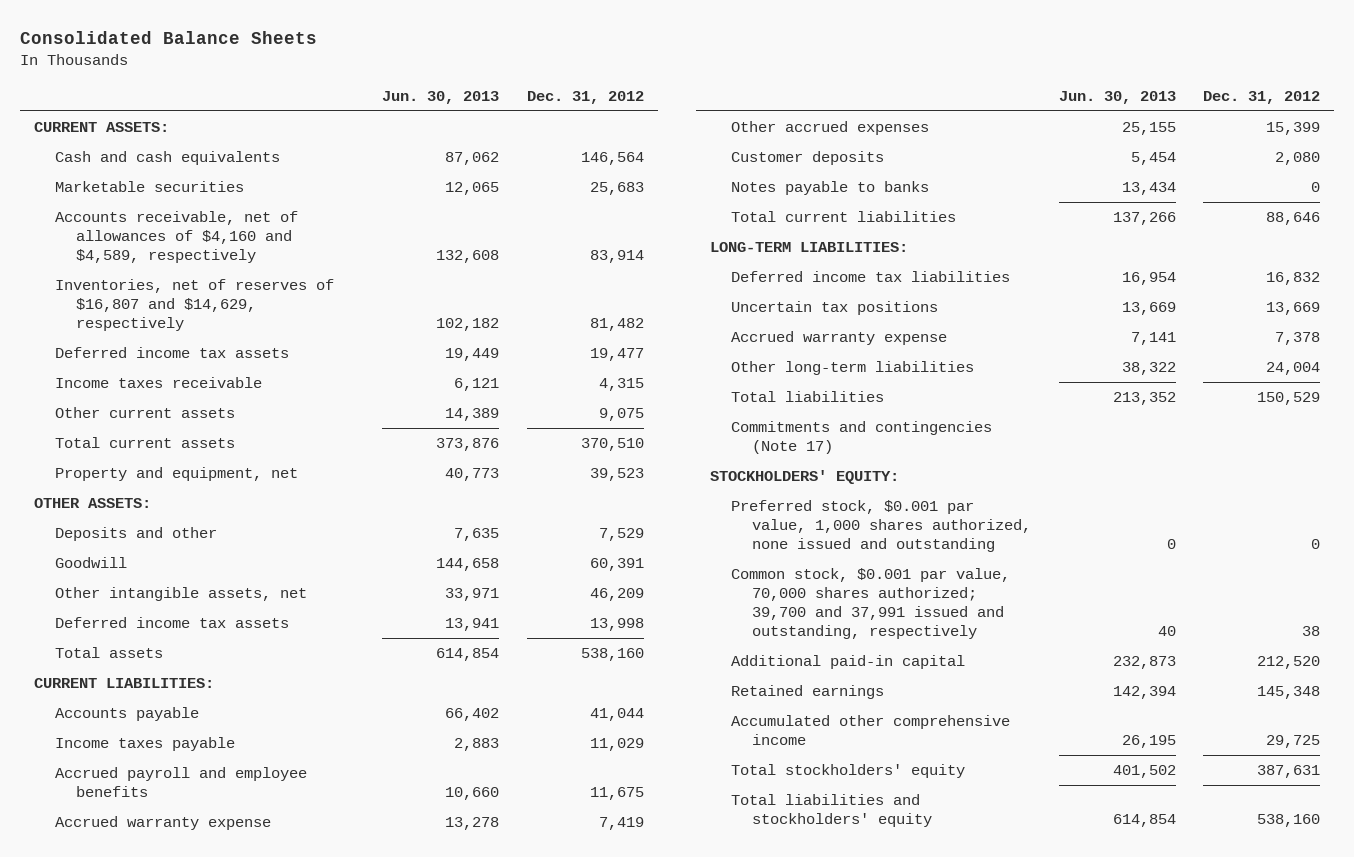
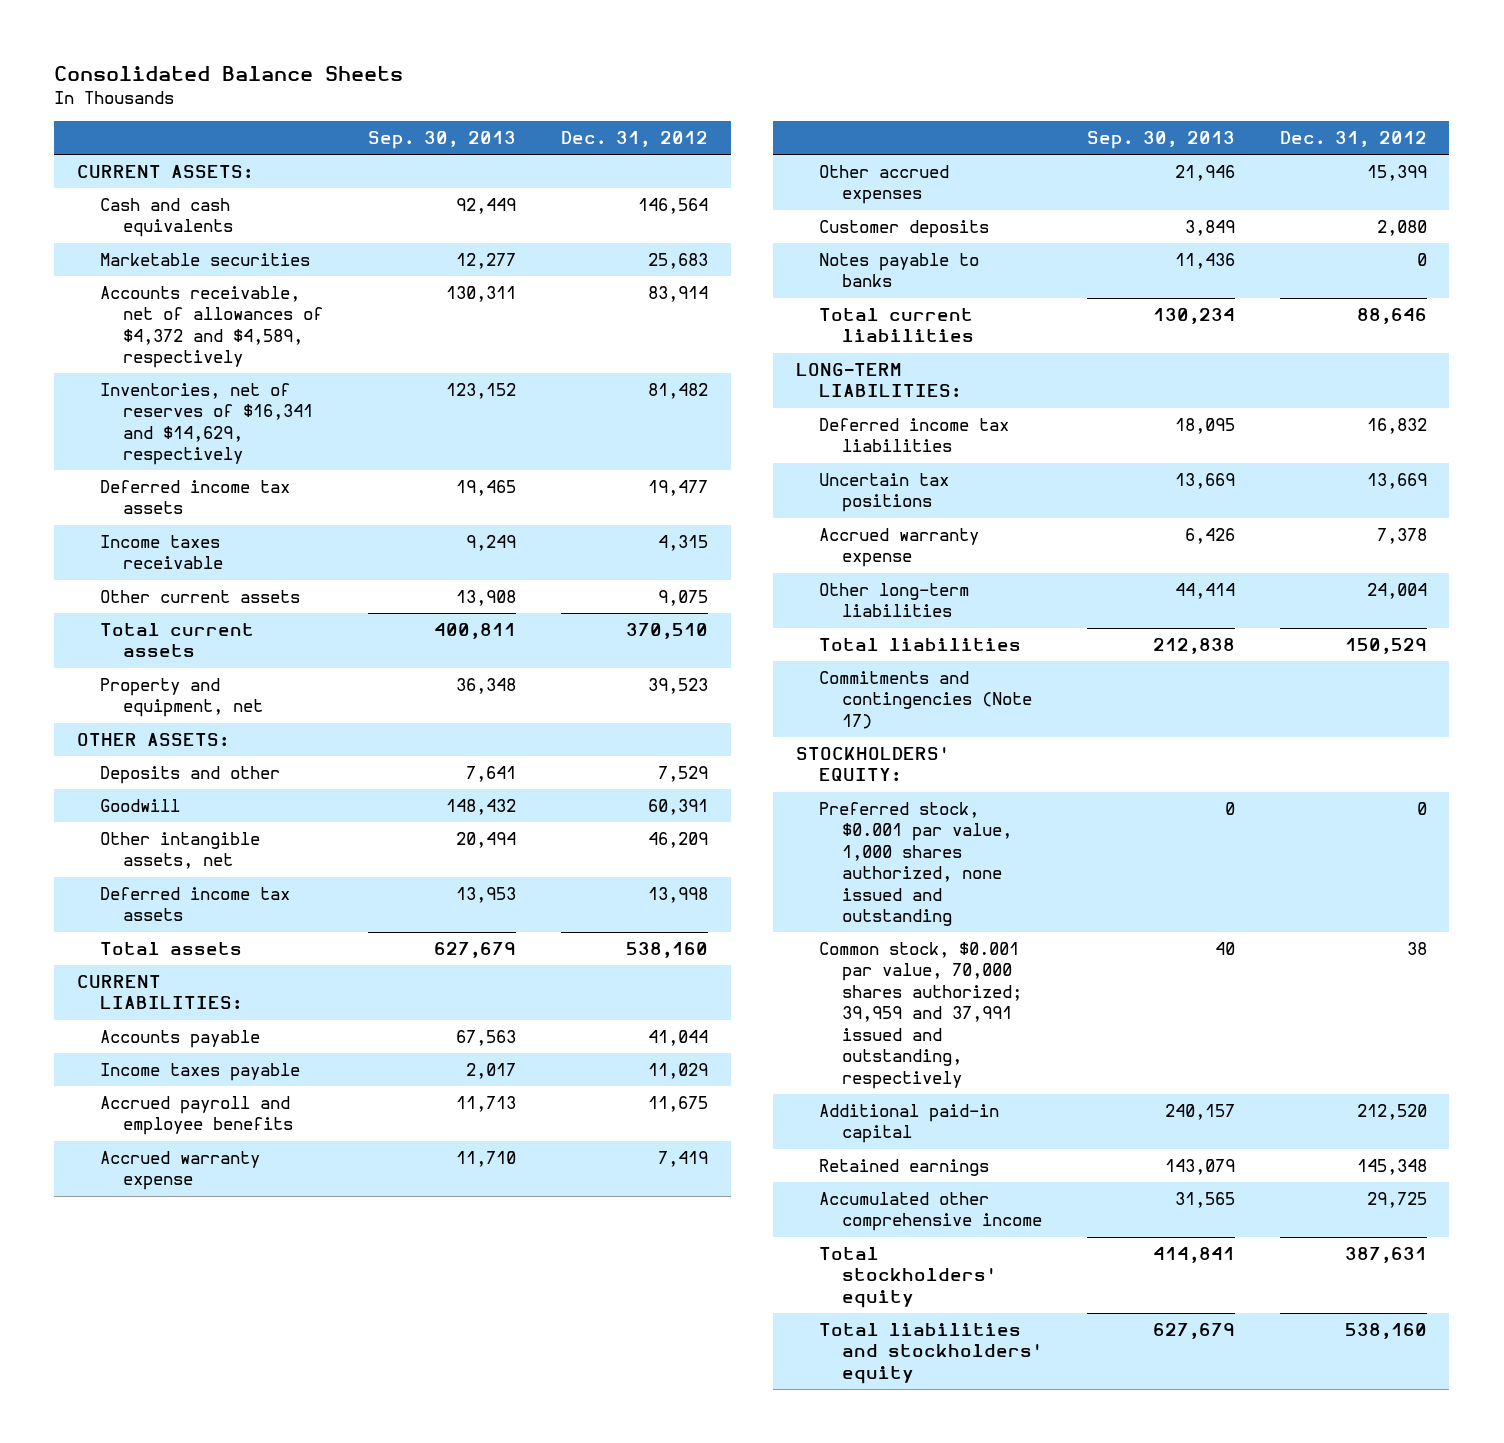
[382,90,500,104] Jun. 30, 2013 -> none
none -> [368,131,517,150] Sep. 30, 2013
[54,211,298,264] Accounts receivable, net of allowances of $4,160 and $4,589, respectively -> [100,286,324,369] Accounts receivable, net of allowances of $4,372 and $4,589, respectively
[54,279,334,332] Inventories, net of reserves of $16,807 and $14,629, respectively -> [100,383,314,466] Inventories, net of reserves of $16,341 and $14,629, respectively
[731,568,1011,640] Common stock, $0.001 par value, 70,000 shares authorized; 39,700 and 37,991 issued and outstanding, respectively -> [818,942,1023,1089] Common stock, $0.001 par value, 70,000 shares authorized; 39,959 and 37,991 issued and outstanding, respectively

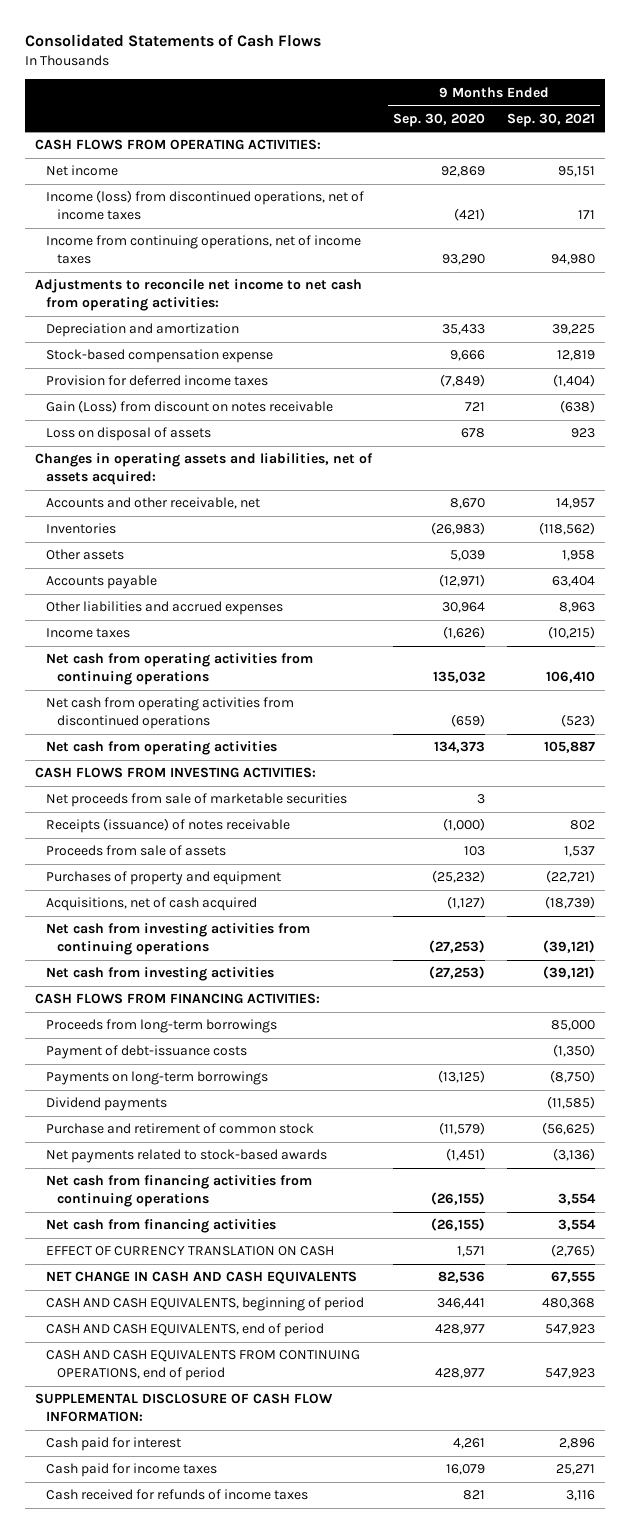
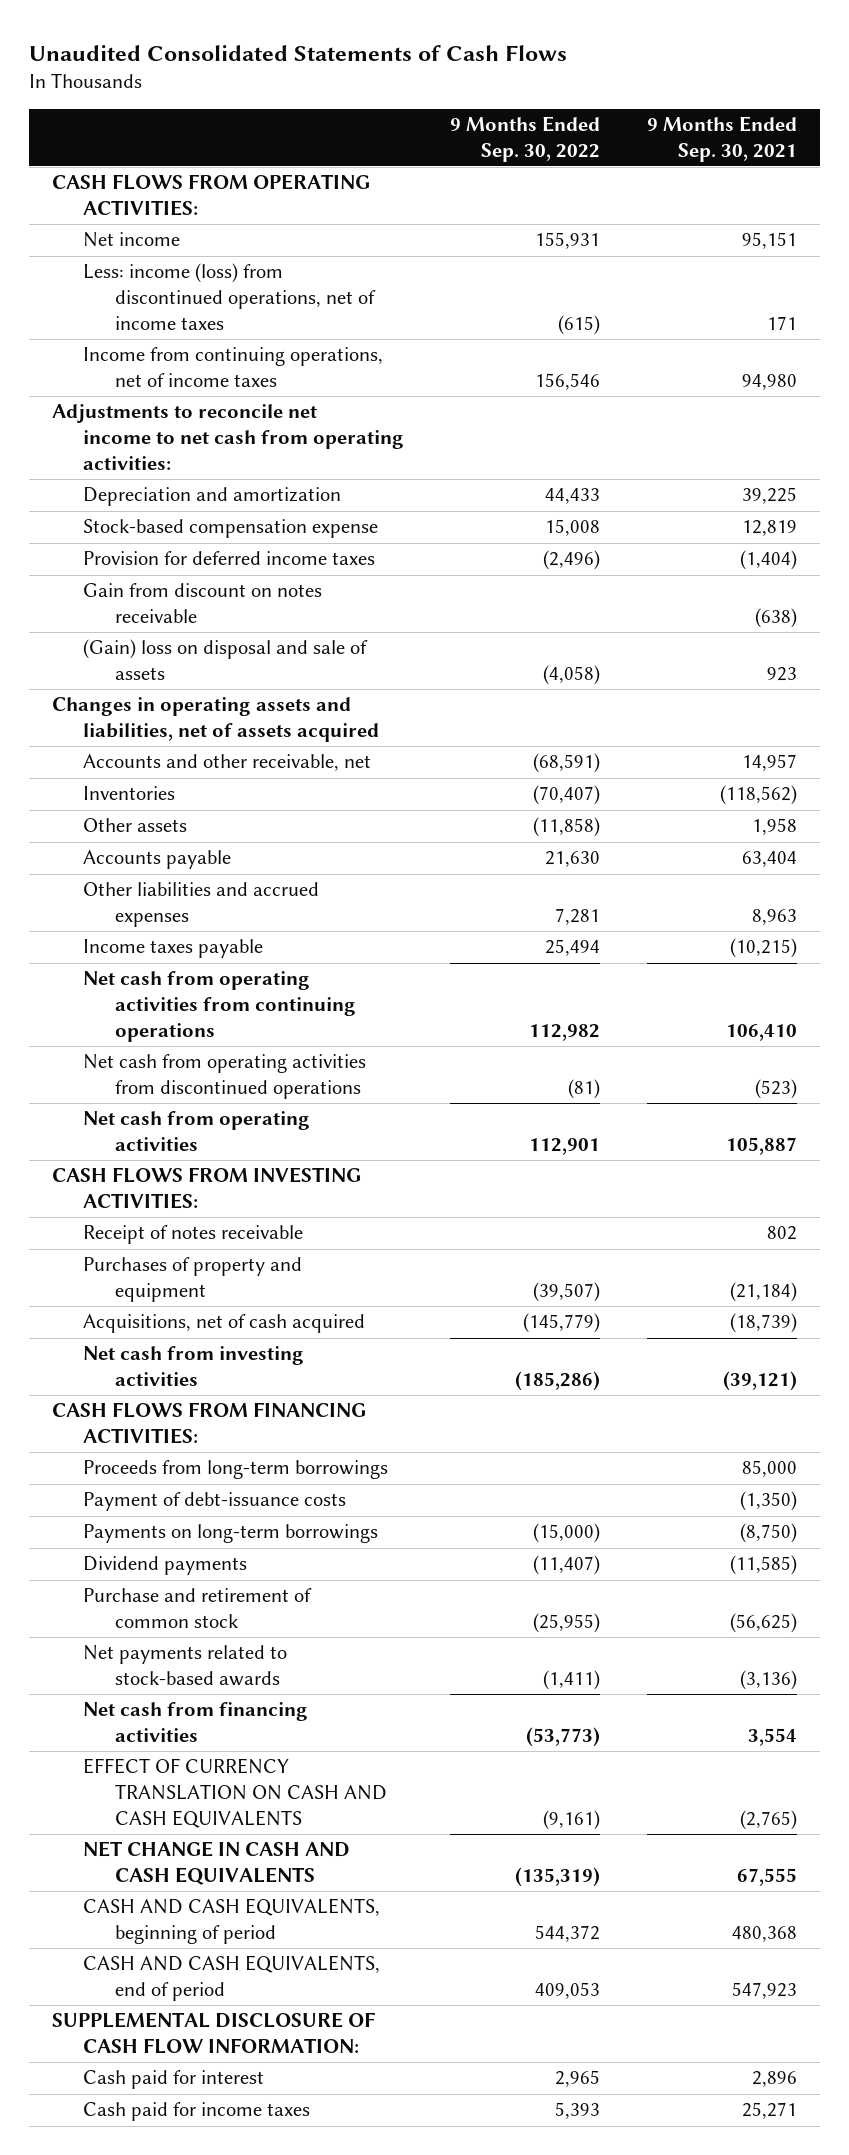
[24,34,321,48] Consolidated Statements of Cash Flows -> [29,44,568,61] Unaudited Consolidated Statements of Cash Flows
[393,112,486,127] Sep. 30, 2020 -> none
none -> [450,116,601,162] 9 Months Ended Sep. 30, 2022
[46,190,365,221] Income (loss) from discontinued operations, net of income taxes -> [83,263,376,330] Less: income (loss) from discontinued operations, net of income taxes
[46,400,334,414] Gain (Loss) from discount on notes receivable -> [83,583,323,624] Gain from discount on notes receivable
[46,427,212,442] Loss on disposal of assets -> [83,639,369,681] (Gain) loss on disposal and sale of assets
[35,453,374,486] Changes in operating assets and liabilities, net of assets acquired: -> [52,697,380,743] Changes in operating assets and liabilities, net of assets acquired
[46,628,131,639] Income taxes -> [83,939,264,959] Income taxes payable
[46,793,348,808] Net proceeds from sale of marketable securities -> none
[46,845,227,857] Proceeds from sale of assets -> none
[46,818,291,834] Receipts (issuance) of notes receivable -> [83,1225,304,1245] Receipt of notes receivable
[545,870,595,884] (22,721) -> [729,1282,797,1303] (21,184)
[46,923,311,956] Net cash from investing activities from continuing operations -> none
[46,1175,313,1208] Net cash from financing activities from continuing operations -> none
[46,1246,335,1257] EFFECT OF CURRENCY TRANSLATION ON CASH -> [83,1758,387,1828] EFFECT OF CURRENCY TRANSLATION ON CASH AND CASH EQUIVALENTS
[46,1350,361,1382] CASH AND CASH EQUIVALENTS FROM CONTINUING OPERATIONS, end of period -> none
[46,1489,309,1501] Cash received for refunds of income taxes -> none

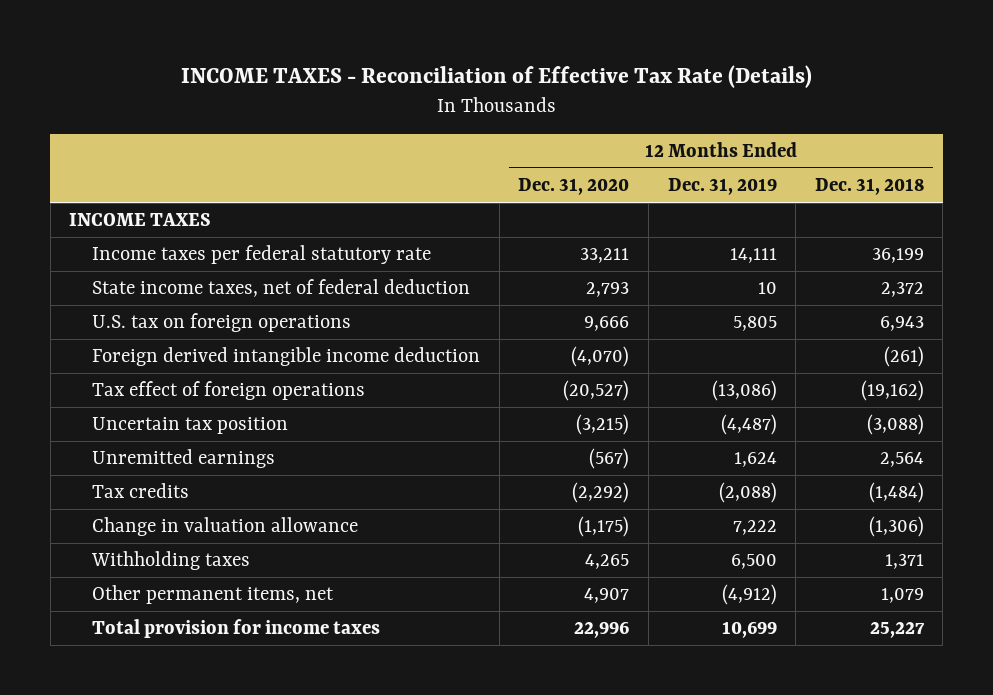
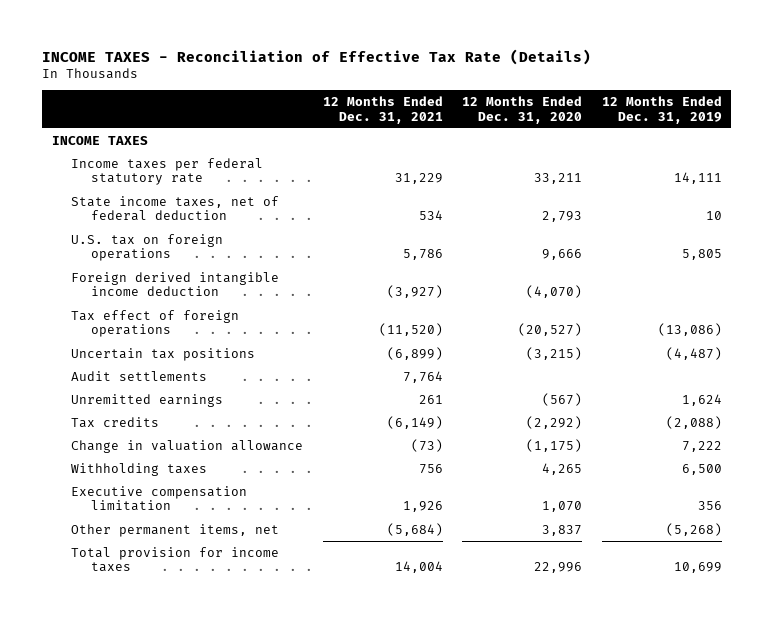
[814,178,924,196] Dec. 31, 2018 -> none
none -> [322,96,443,124] 12 Months Ended Dec. 31, 2021
[92,417,289,435] Uncertain tax position -> [71,347,256,361] Uncertain tax positions
none -> [71,370,208,381] Audit settlements
none -> [71,485,248,512] Executive compensation limitation
[584,588,630,604] 4,907 -> [542,524,583,536] 3,837
[721,584,777,606] (4,912) -> [665,522,722,536] (5,268)

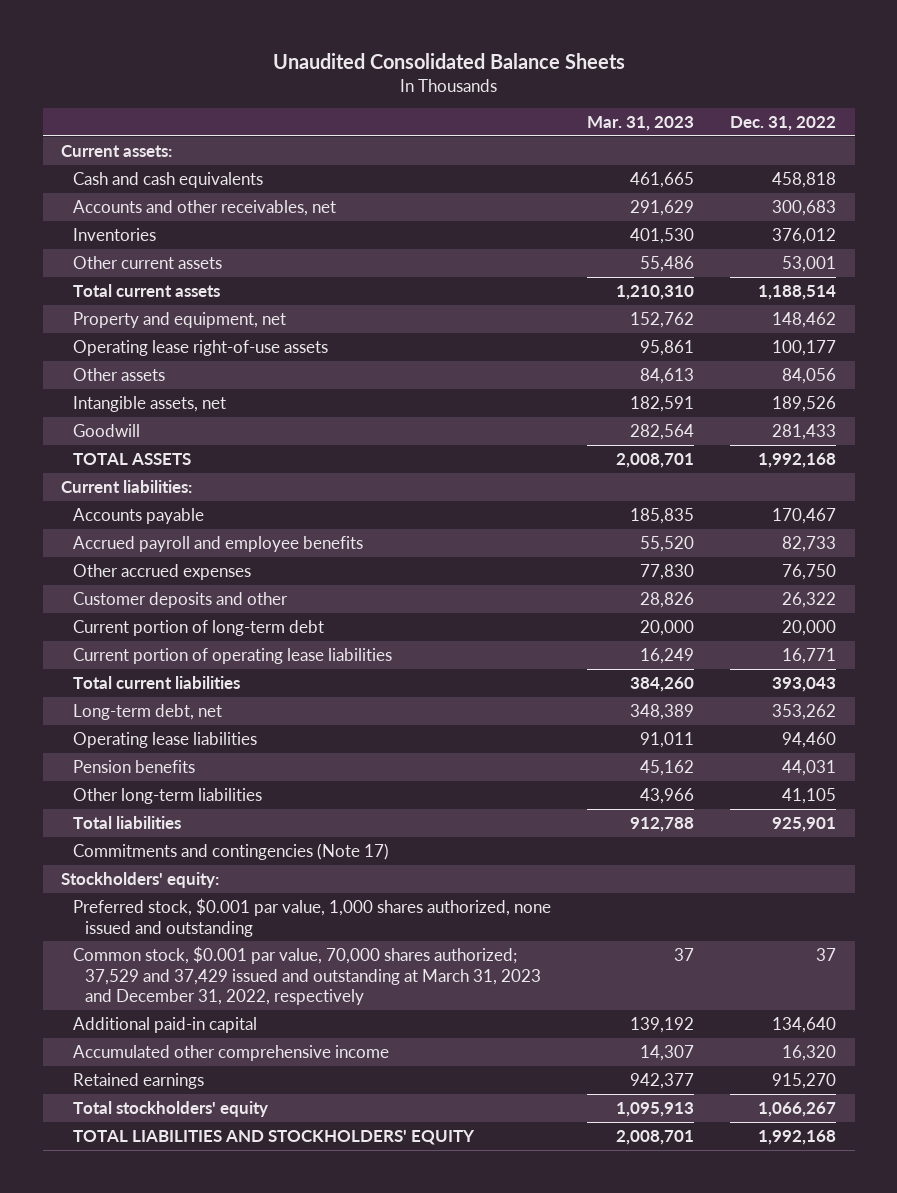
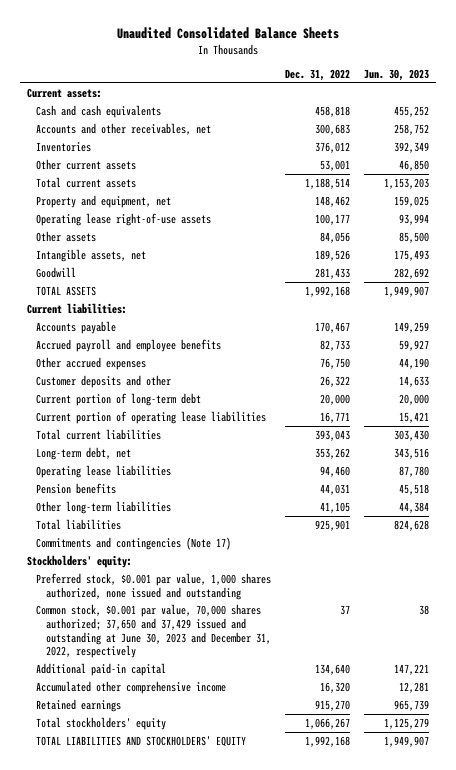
[587,116,695,132] Mar. 31, 2023 -> none
none -> [364,69,430,82] Jun. 30, 2023
[73,945,542,1006] Common stock, $0.001 par value, 70,000 shares authorized; 37,529 and 37,429 issued and outstanding at March 31, 2023 and December 31, 2022, respectively -> [36,603,272,659] Common stock, $0.001 par value, 70,000 shares authorized; 37,650 and 37,429 issued and outstanding at June 30, 2023 and December 31, 2022, respectively

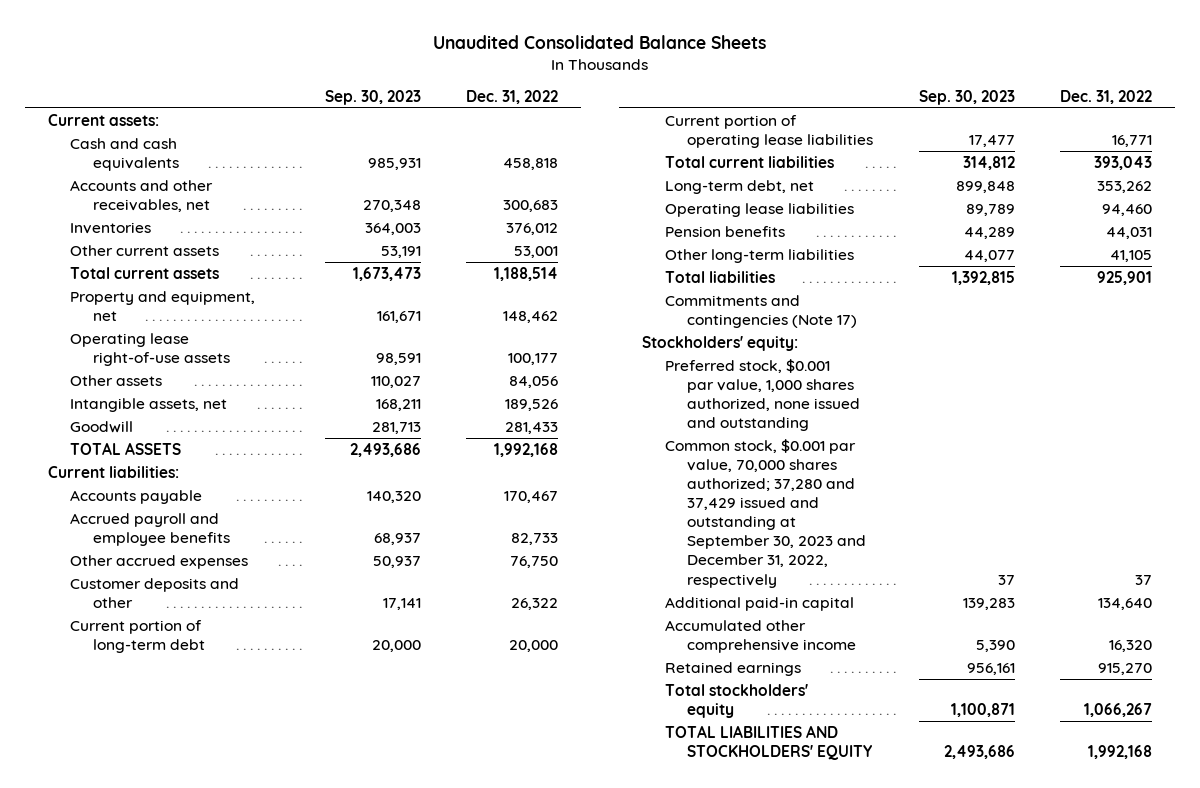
[364,69,430,82] Jun. 30, 2023 -> none
none -> [324,89,421,105] Sep. 30, 2023
[36,603,272,659] Common stock, $0.001 par value, 70,000 shares authorized; 37,650 and 37,429 issued and outstanding at June 30, 2023 and December 31, 2022, respectively -> [664,438,867,588] Common stock, $0.001 par value, 70,000 shares authorized; 37,280 and 37,429 issued and outstanding at September 30, 2023 and December 31, 2022, respectively

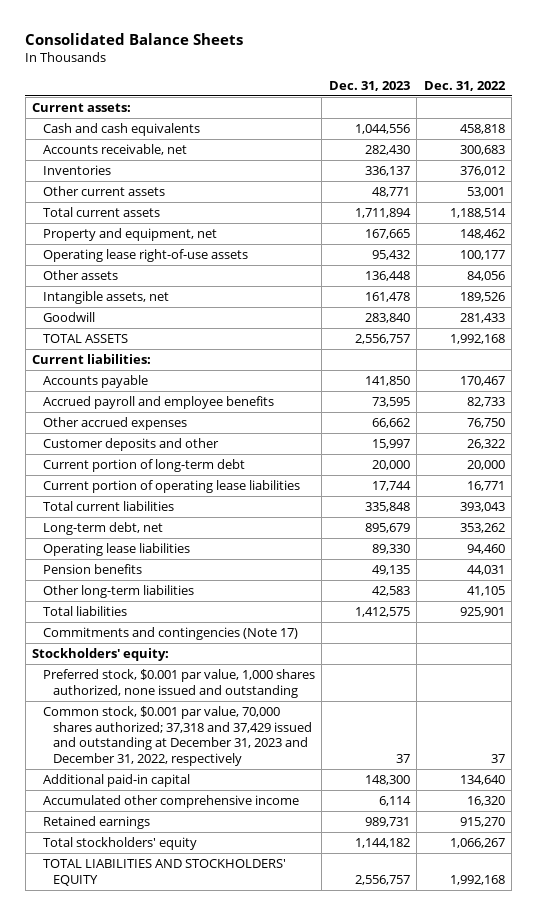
[433,34,767,49] Unaudited Consolidated Balance Sheets -> [25,32,244,45] Consolidated Balance Sheets
[324,89,421,105] Sep. 30, 2023 -> none
none -> [328,80,410,91] Dec. 31, 2023
[70,179,214,212] Accounts and other receivables, net -> [42,144,187,156] Accounts receivable, net
[664,438,867,588] Common stock, $0.001 par value, 70,000 shares authorized; 37,280 and 37,429 issued and outstanding at September 30, 2023 and December 31, 2022, respectively -> [42,706,312,766] Common stock, $0.001 par value, 70,000 shares authorized; 37,318 and 37,429 issued and outstanding at December 31, 2023 and December 31, 2022, respectively

